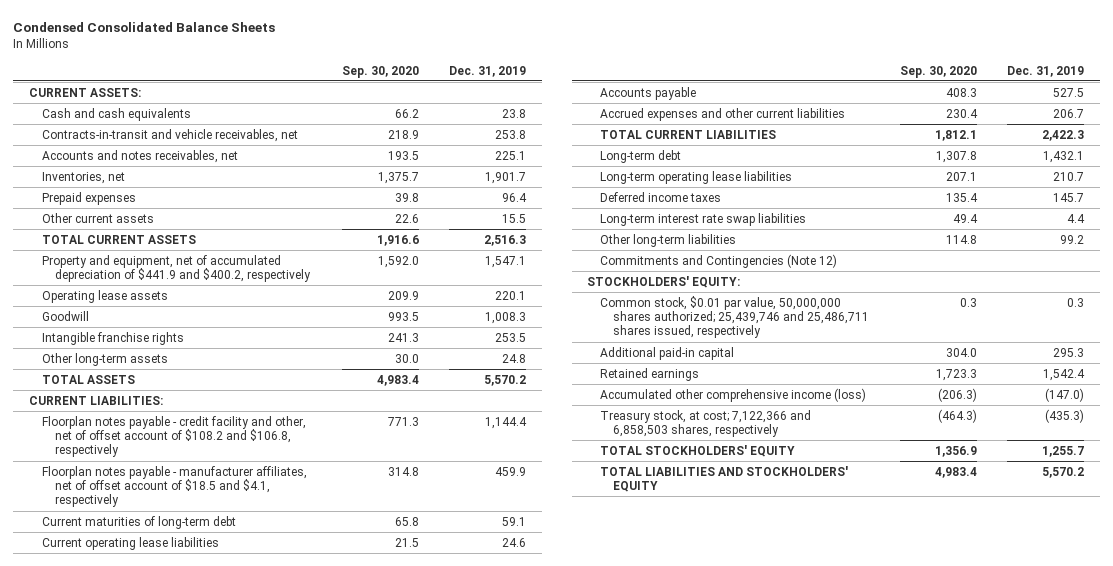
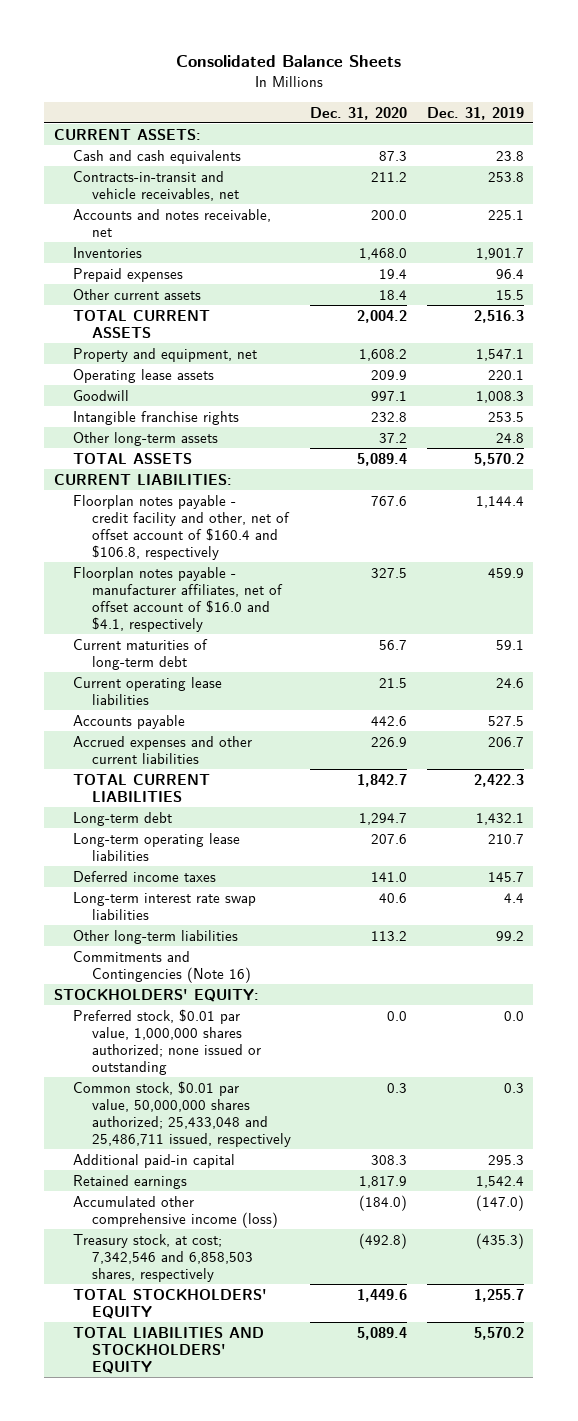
[13,22,276,33] Condensed Consolidated Balance Sheets -> [175,55,401,68] Consolidated Balance Sheets
[341,65,419,78] Sep. 30, 2020 -> none
none -> [310,106,408,120] Dec. 31, 2020
[41,149,238,163] Accounts and notes receivables, net -> [73,208,272,237] Accounts and notes receivable, net
[41,171,125,184] Inventories, net -> [73,246,143,258] Inventories
[41,254,311,283] Property and equipment, net of accumulated depreciation of $441.9 and $400.2, respectively -> [73,347,258,362] Property and equipment, net
[41,415,306,458] Floorplan notes payable - credit facility and other, net of offset account of $108.2 and $106.8, respectively -> [73,494,291,560] Floorplan notes payable - credit facility and other, net of offset account of $160.4 and $106.8, respectively
[41,465,307,508] Floorplan notes payable - manufacturer affiliates, net of offset account of $18.5 and $4.1, respectively -> [73,566,284,632] Floorplan notes payable - manufacturer affiliates, net of offset account of $16.0 and $4.1, respectively
[599,253,837,268] Commitments and Contingencies (Note 12) -> [73,950,252,983] Commitments and Contingencies (Note 16)
none -> [73,1008,262,1075] Preferred stock, $0.01 par value, 1,000,000 shares authorized; none issued or outstanding
[599,295,869,339] Common stock, $0.01 par value, 50,000,000 shares authorized; 25,439,746 and 25,486,711 shares issued, respectively -> [73,1080,292,1147] Common stock, $0.01 par value, 50,000,000 shares authorized; 25,433,048 and 25,486,711 issued, respectively
[599,409,811,438] Treasury stock, at cost; 7,122,366 and 6,858,503 shares, respectively -> [73,1233,254,1282] Treasury stock, at cost; 7,342,546 and 6,858,503 shares, respectively

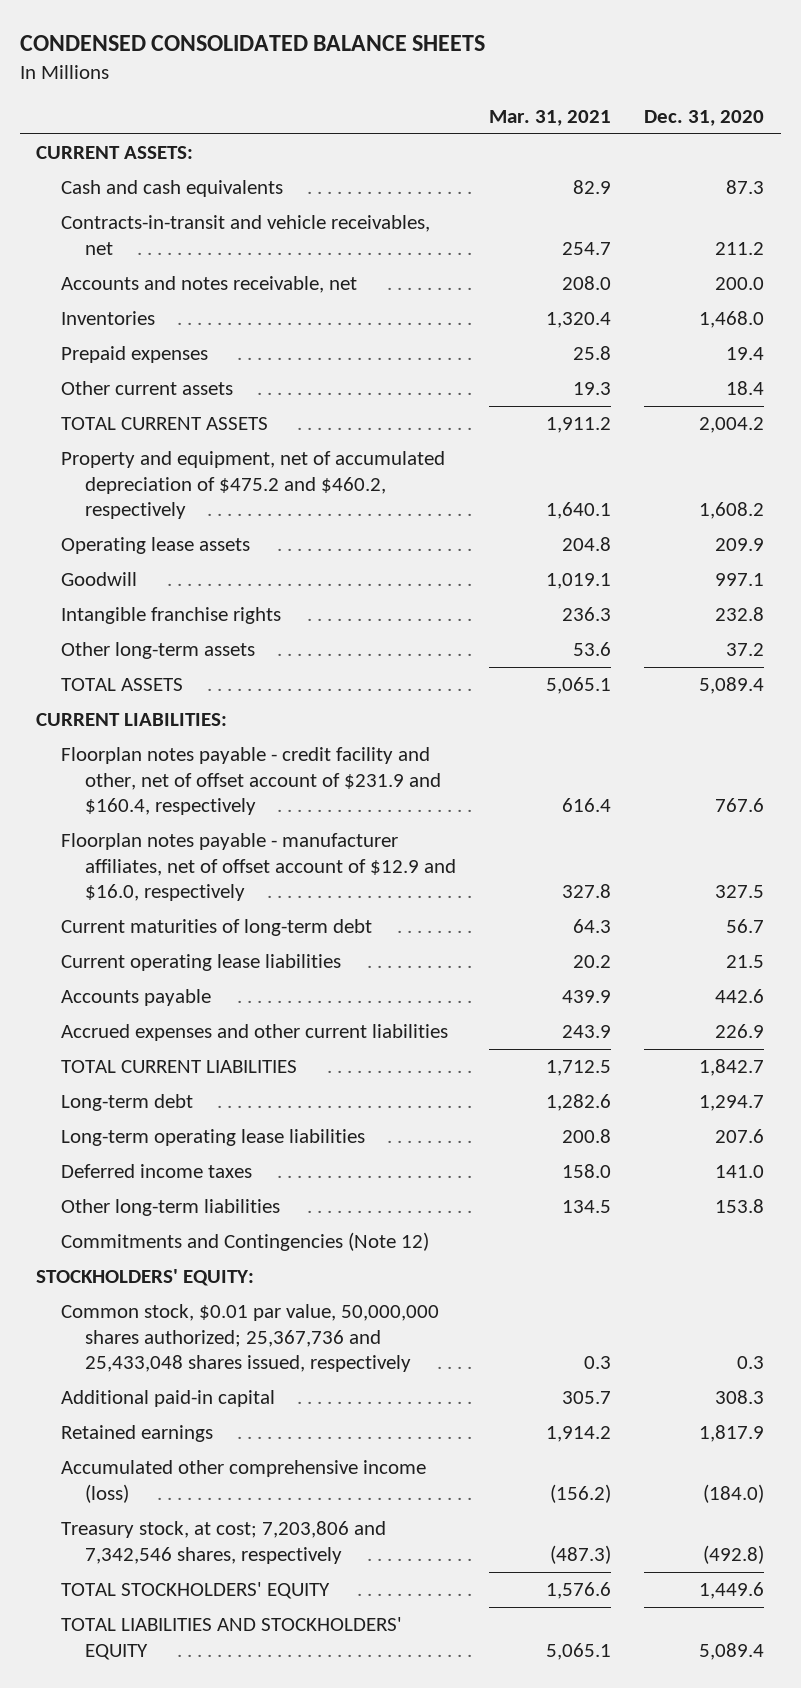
[175,55,401,68] Consolidated Balance Sheets -> [19,35,485,52] CONDENSED CONSOLIDATED BALANCE SHEETS
[426,106,524,120] Dec. 31, 2019 -> none
none -> [489,110,612,127] Mar. 31, 2021
[73,347,258,362] Property and equipment, net -> [60,451,445,520] Property and equipment, net of accumulated depreciation of $475.2 and $460.2, respectively
[73,494,291,560] Floorplan notes payable - credit facility and other, net of offset account of $160.4 and $106.8, respectively -> [60,747,441,816] Floorplan notes payable - credit facility and other, net of offset account of $231.9 and $160.4, respectively
[73,566,284,632] Floorplan notes payable - manufacturer affiliates, net of offset account of $16.0 and $4.1, respectively -> [60,833,456,902] Floorplan notes payable - manufacturer affiliates, net of offset account of $12.9 and $16.0, respectively
[73,891,257,920] Long-term interest rate swap liabilities -> none
[371,930,408,941] 113.2 -> [715,1199,765,1214] 153.8
[73,950,252,983] Commitments and Contingencies (Note 16) -> [60,1232,429,1252] Commitments and Contingencies (Note 12)
[73,1008,262,1075] Preferred stock, $0.01 par value, 1,000,000 shares authorized; none issued or outstanding -> none
[73,1080,292,1147] Common stock, $0.01 par value, 50,000,000 shares authorized; 25,433,048 and 25,486,711 issued, respectively -> [60,1304,439,1373] Common stock, $0.01 par value, 50,000,000 shares authorized; 25,367,736 and 25,433,048 shares issued, respectively
[73,1233,254,1282] Treasury stock, at cost; 7,342,546 and 6,858,503 shares, respectively -> [60,1521,386,1564] Treasury stock, at cost; 7,203,806 and 7,342,546 shares, respectively

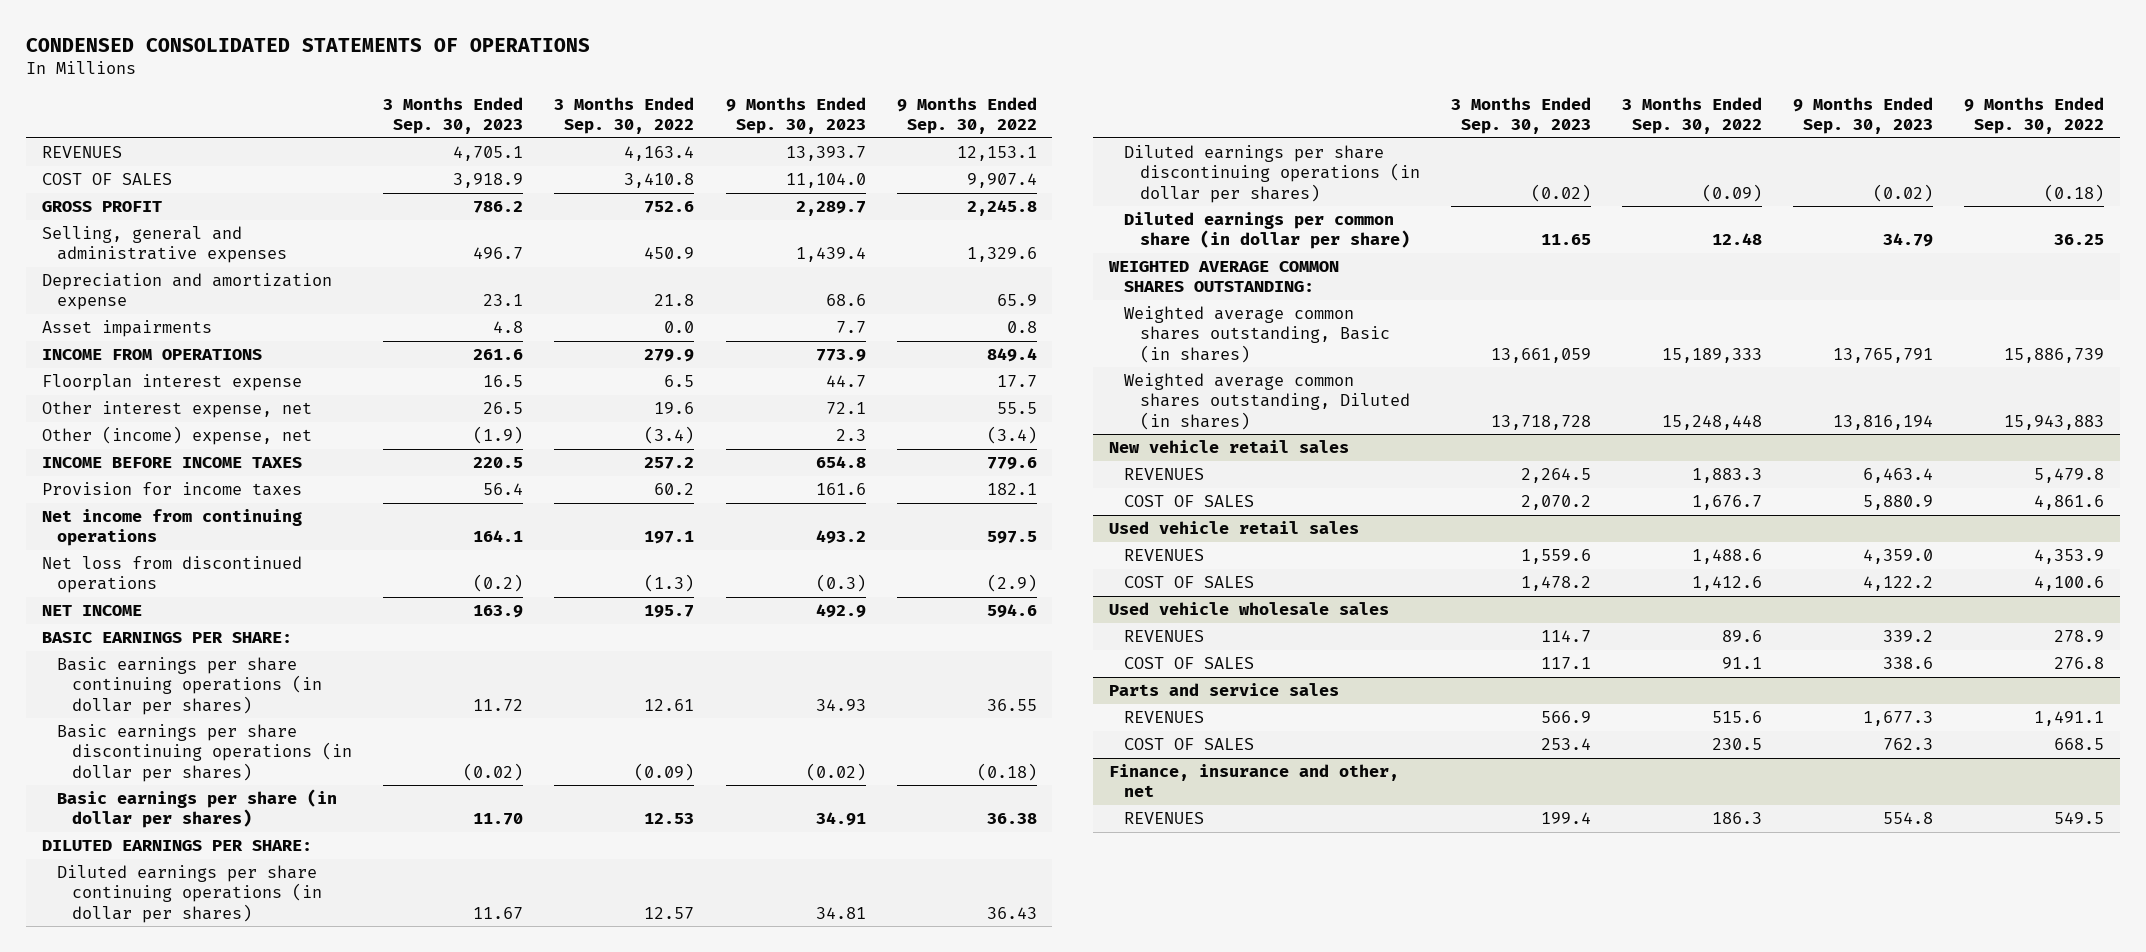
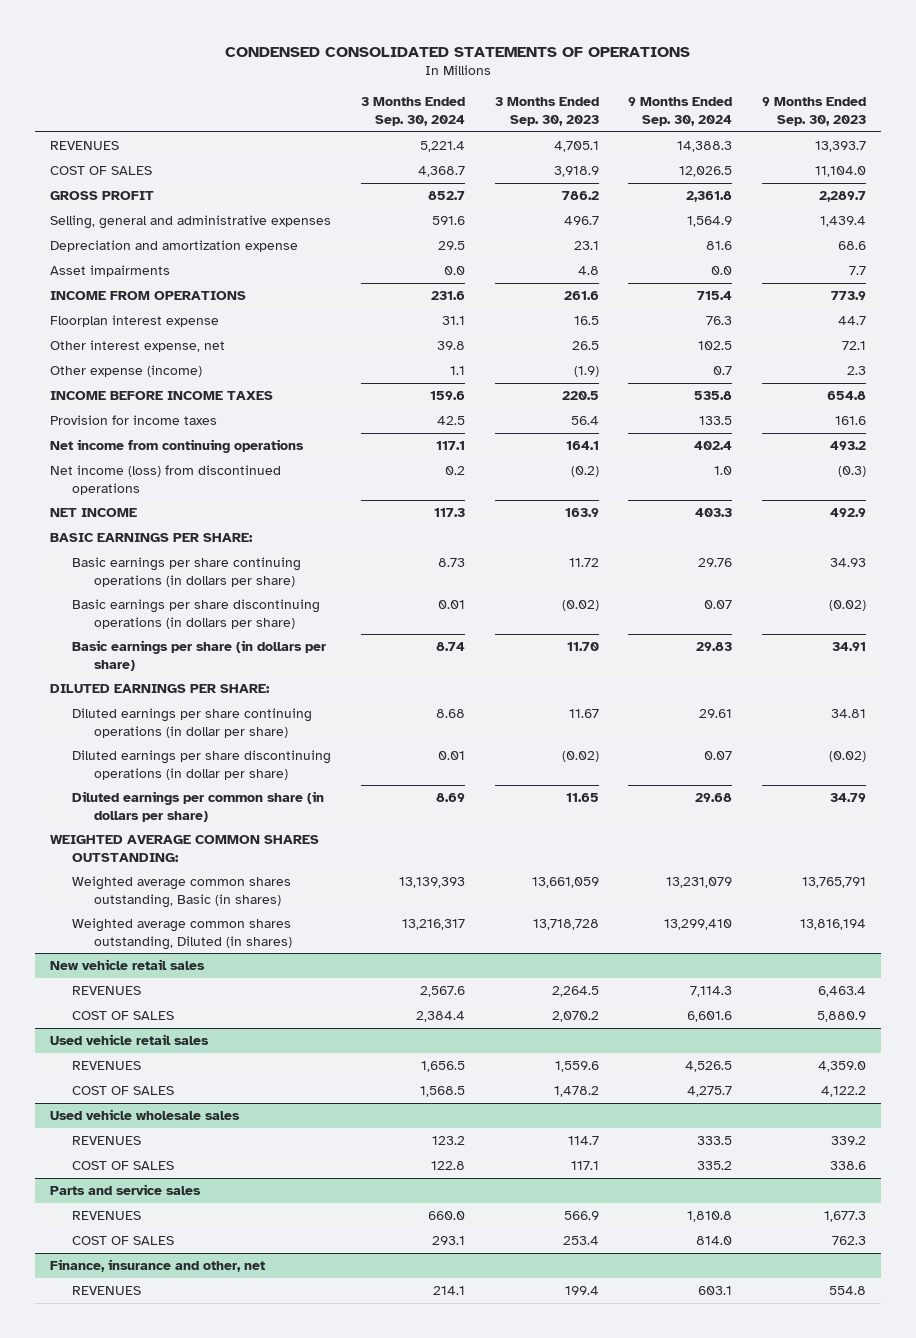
[554,96,695,134] 3 Months Ended Sep. 30, 2022 -> none
[896,96,1037,134] 9 Months Ended Sep. 30, 2022 -> none
none -> [360,97,465,126] 3 Months Ended Sep. 30, 2024
none -> [628,97,733,126] 9 Months Ended Sep. 30, 2024
[41,426,312,446] Other (income) expense, net -> [50,365,203,378] Other expense (income)
[41,556,302,594] Net loss from discontinued operations -> [50,465,282,495] Net income (loss) from discontinued operations
[56,657,323,715] Basic earnings per share continuing operations (in dollar per shares) -> [72,557,302,587] Basic earnings per share continuing operations (in dollars per share)
[56,724,353,782] Basic earnings per share discontinuing operations (in dollar per shares) -> [72,599,321,629] Basic earnings per share discontinuing operations (in dollars per share)
[56,789,337,829] Basic earnings per share (in dollar per shares) -> [72,640,327,671] Basic earnings per share (in dollars per share)
[56,865,323,923] Diluted earnings per share continuing operations (in dollar per shares) -> [72,708,313,738] Diluted earnings per share continuing operations (in dollar per share)
[1124,145,1420,203] Diluted earnings per share discontinuing operations (in dollar per shares) -> [72,750,332,780] Diluted earnings per share discontinuing operations (in dollar per share)
[1124,212,1410,250] Diluted earnings per common share (in dollar per share) -> [72,791,325,822] Diluted earnings per common share (in dollars per share)

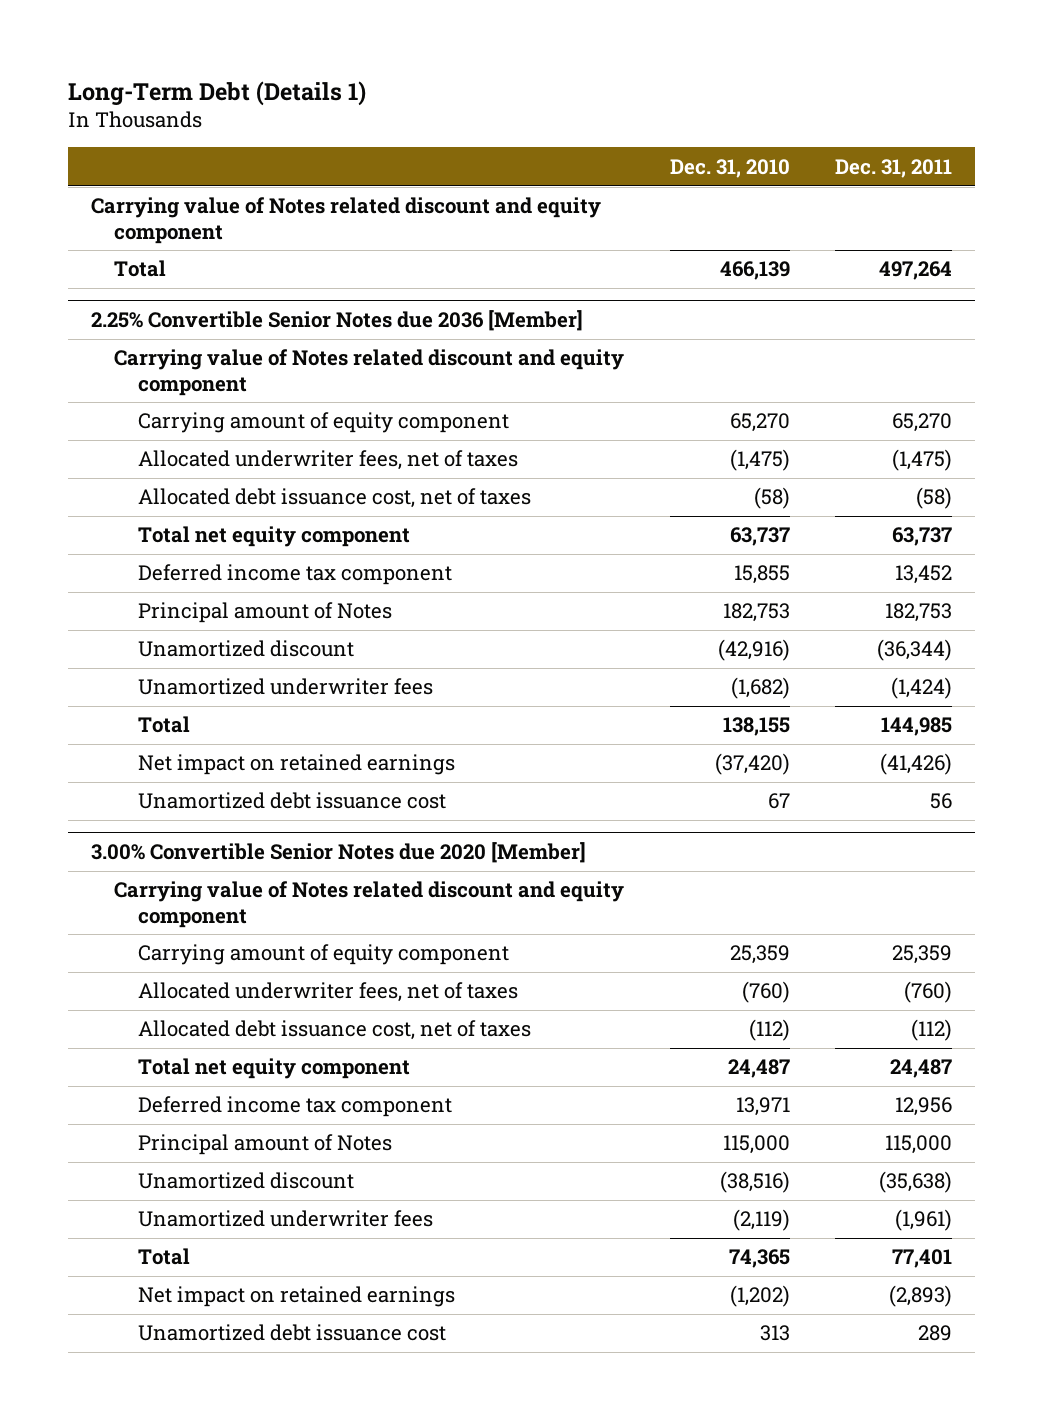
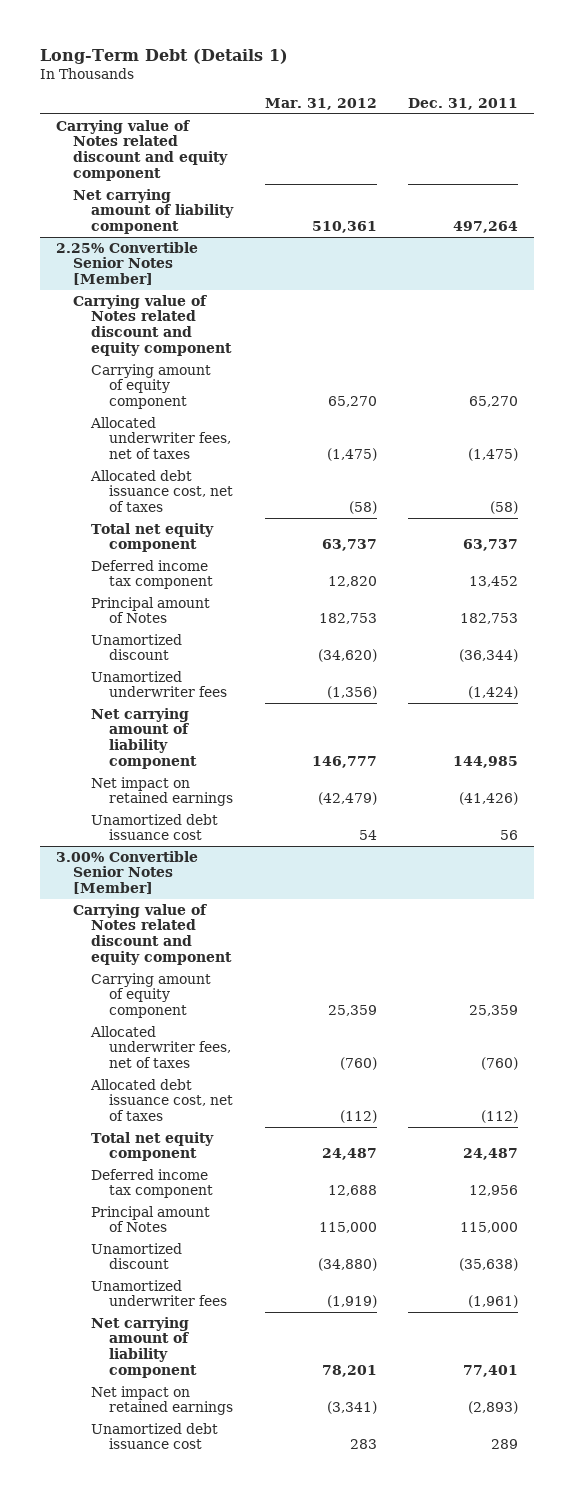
[669,158,790,178] Dec. 31, 2010 -> none
none -> [264,97,377,110] Mar. 31, 2012
[114,260,167,278] Total -> [73,188,235,235] Net carrying amount of liability component
[90,309,583,331] 2.25% Convertible Senior Notes due 2036 [Member] -> [55,241,198,286] 2.25% Convertible Senior Notes [Member]
[137,716,190,734] Total -> [91,707,198,770] Net carrying amount of liability component
[90,841,586,863] 3.00% Convertible Senior Notes due 2020 [Member] -> [55,850,198,895] 3.00% Convertible Senior Notes [Member]
[137,1248,190,1266] Total -> [91,1316,198,1379] Net carrying amount of liability component

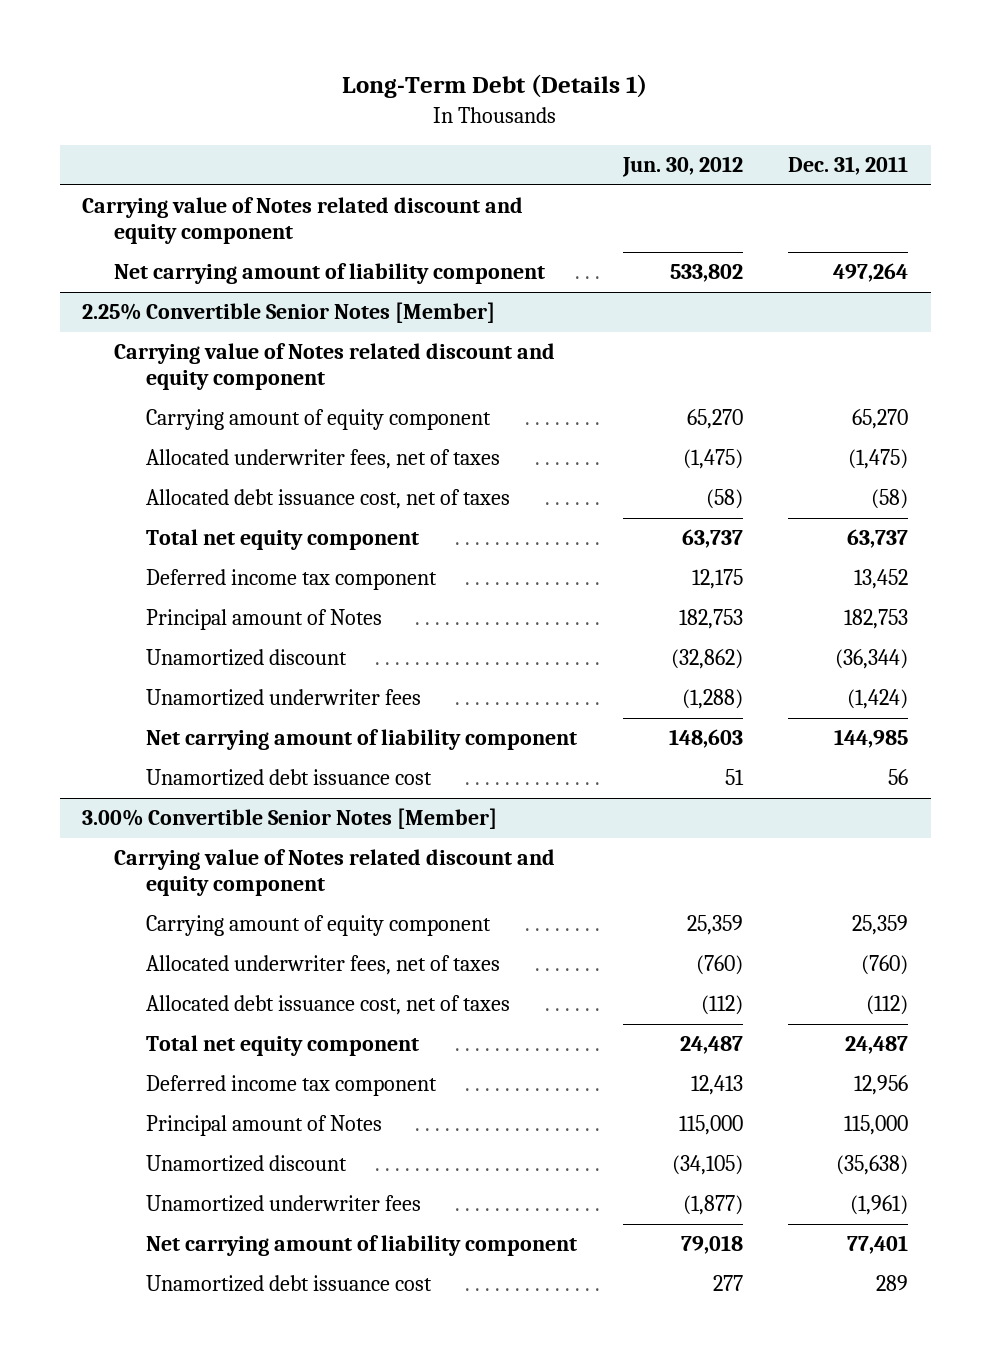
[264,97,377,110] Mar. 31, 2012 -> none
none -> [621,156,743,178] Jun. 30, 2012
[91,776,234,807] Net impact on retained earnings -> none
[91,1385,234,1416] Net impact on retained earnings -> none

